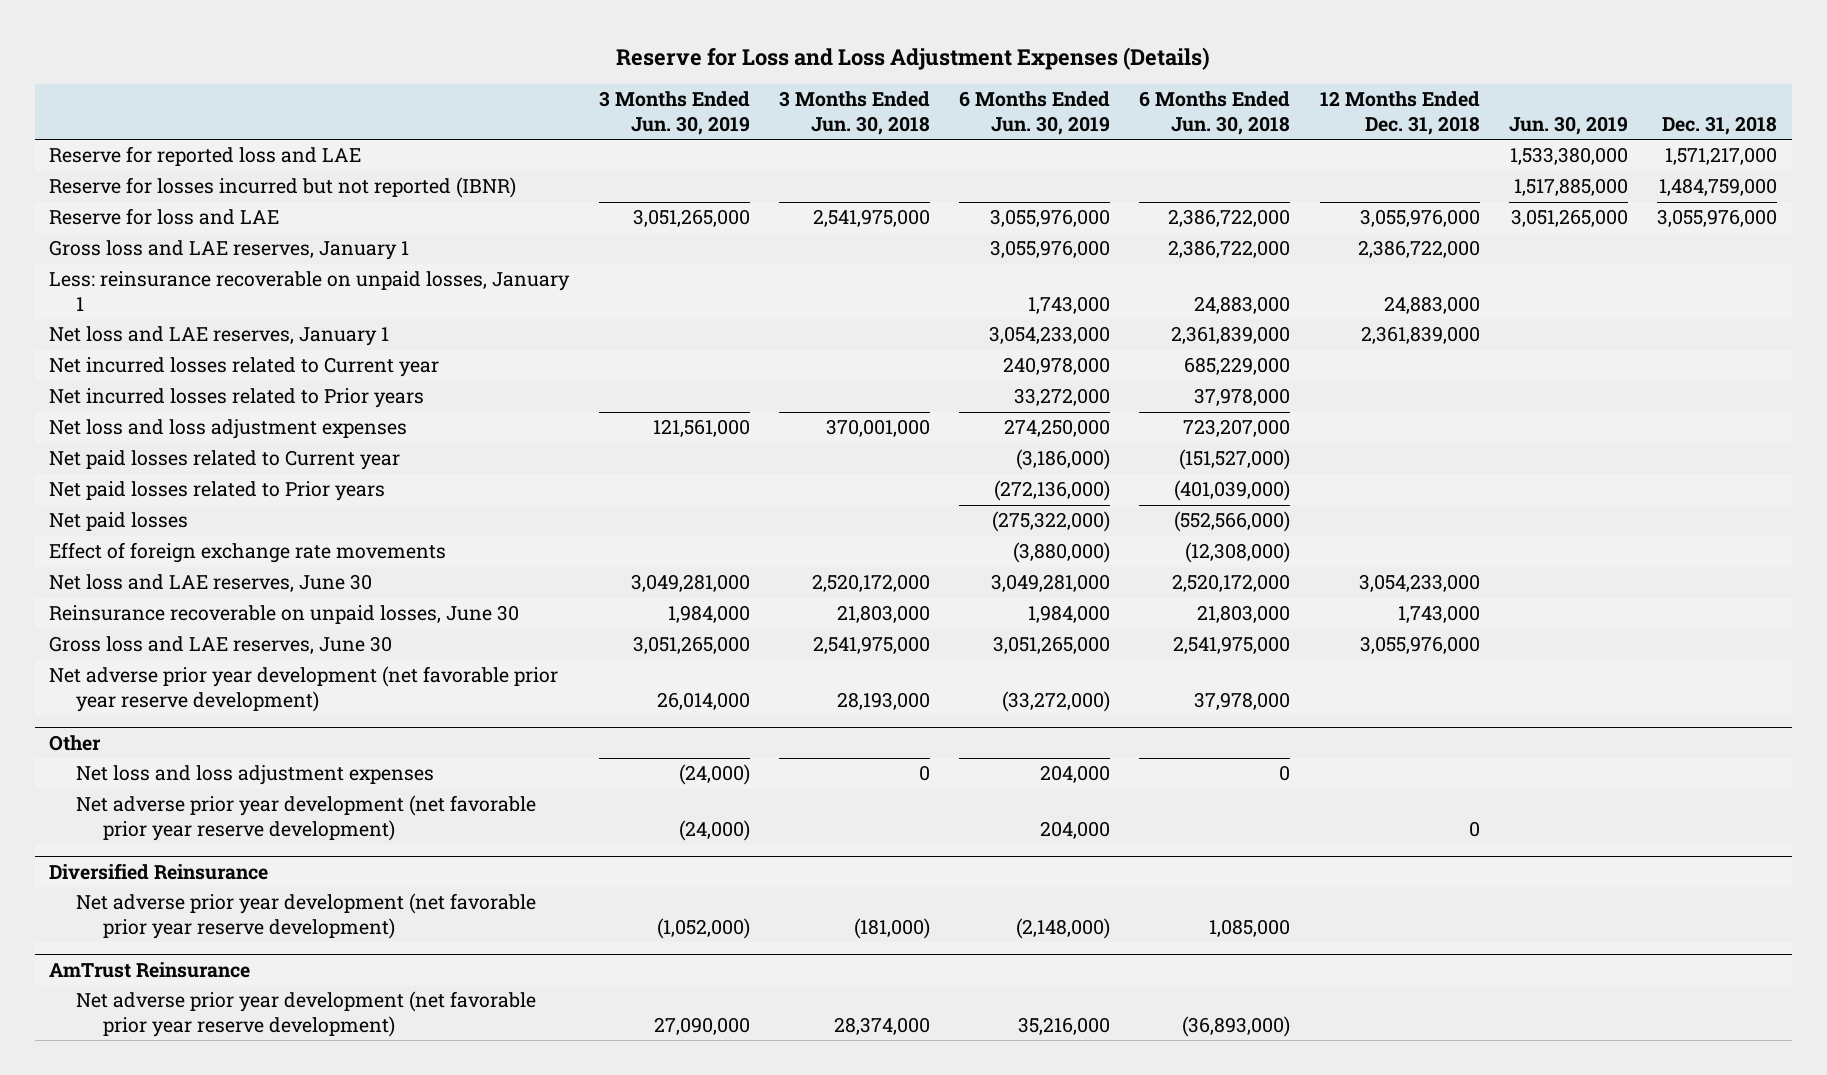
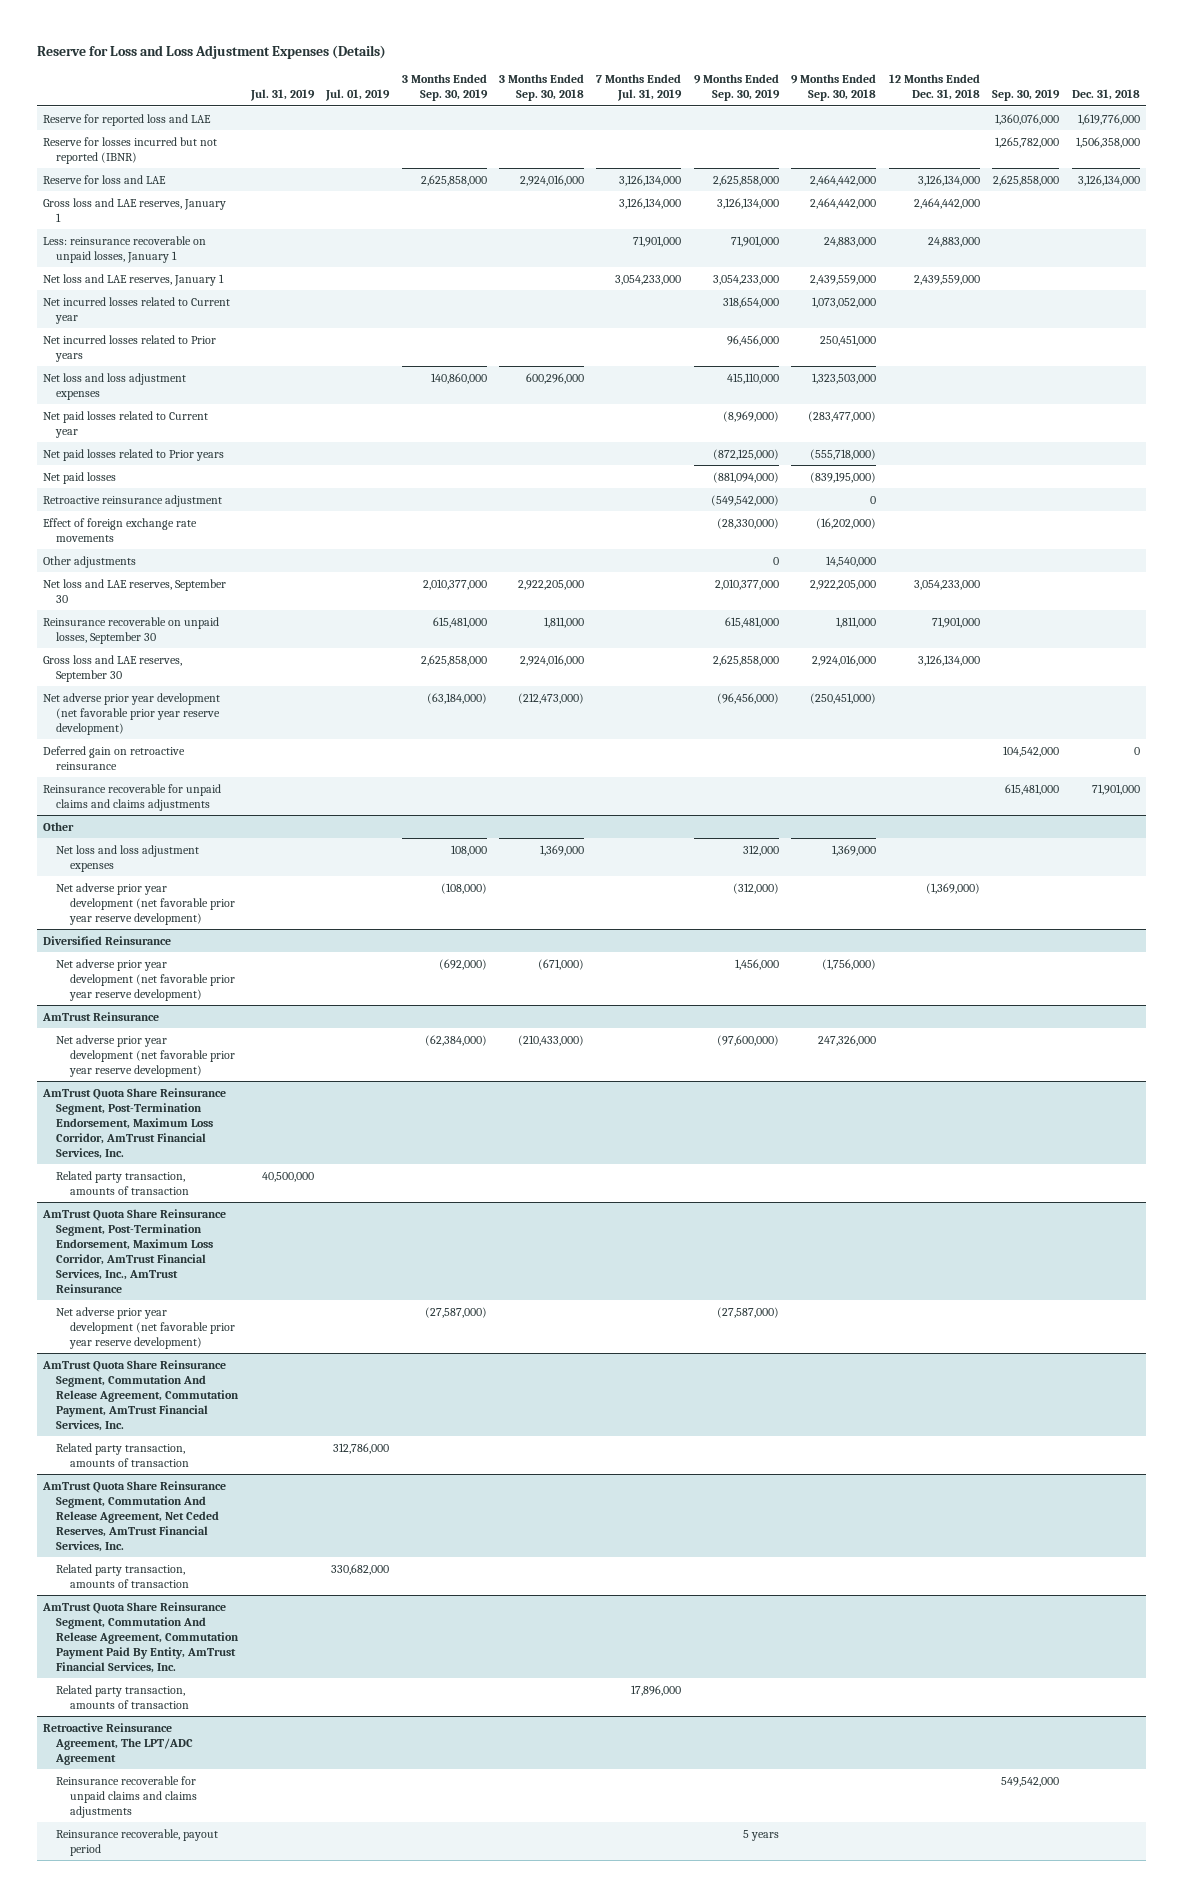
[598,91,750,135] 3 Months Ended Jun. 30, 2019 -> none
[778,91,930,135] 3 Months Ended Jun. 30, 2018 -> none
[959,91,1111,135] 6 Months Ended Jun. 30, 2019 -> none
[1139,91,1291,135] 6 Months Ended Jun. 30, 2018 -> none
[1508,115,1628,135] Jun. 30, 2019 -> none
none -> [249,89,315,102] Jul. 31, 2019
none -> [325,89,391,102] Jul. 01, 2019
none -> [401,74,488,102] 3 Months Ended Sep. 30, 2019
none -> [499,74,585,102] 3 Months Ended Sep. 30, 2018
none -> [596,74,683,102] 7 Months Ended Jul. 31, 2019
none -> [693,74,780,102] 9 Months Ended Sep. 30, 2019
none -> [791,74,877,102] 9 Months Ended Sep. 30, 2018
none -> [992,89,1061,102] Sep. 30, 2019
[1665,147,1778,166] 1,571,217,000 -> [1077,113,1140,125] 1,619,776,000
[1659,178,1778,197] 1,484,759,000 -> [1075,136,1140,148] 1,506,358,000
[1359,209,1480,228] 3,055,976,000 -> [917,174,980,186] 3,126,134,000
[1657,209,1778,228] 3,055,976,000 -> [1077,174,1140,186] 3,126,134,000
[1357,240,1480,259] 2,386,722,000 -> [913,197,980,209] 2,464,442,000
[1360,326,1480,345] 2,361,839,000 -> [913,274,980,285] 2,439,559,000
none -> [42,494,222,507] Retroactive reinsurance adjustment
none -> [42,555,136,568] Other adjustments
[49,574,373,593] Net loss and LAE reserves, June 30 -> [42,578,226,603] Net loss and LAE reserves, September 30
[49,605,520,625] Reinsurance recoverable on unpaid losses, June 30 -> [42,616,219,644] Reinsurance recoverable on unpaid losses, September 30
[1397,605,1480,624] 1,743,000 -> [931,616,980,628] 71,901,000
[49,636,393,655] Gross loss and LAE reserves, June 30 -> [42,654,182,682] Gross loss and LAE reserves, September 30
[1359,636,1480,655] 3,055,976,000 -> [917,654,980,666] 3,126,134,000
none -> [42,745,185,770] Deferred gain on retroactive reinsurance
none -> [42,783,221,811] Reinsurance recoverable for unpaid claims and claims adjustments
[1468,820,1480,837] 0 -> [925,882,980,894] (1,369,000)
none -> [41,1087,226,1159] AmTrust Quota Share Reinsurance Segment, Post-Termination Endorsement, Maximum Loss Corridor, AmTrust Financial Services, Inc.
none -> [56,1170,189,1195] Related party transaction, amounts of transaction
none -> [41,1208,226,1293] AmTrust Quota Share Reinsurance Segment, Post-Termination Endorsement, Maximum Loss Corridor, AmTrust Financial Services, Inc., AmTrust Reinsurance
none -> [56,1306,235,1349] Net adverse prior year development (net favorable prior year reserve development)
none -> [41,1359,240,1431] AmTrust Quota Share Reinsurance Segment, Commutation And Release Agreement, Commutation Payment, AmTrust Financial Services, Inc.
none -> [56,1442,189,1467] Related party transaction, amounts of transaction
none -> [41,1480,226,1552] AmTrust Quota Share Reinsurance Segment, Commutation And Release Agreement, Net Ceded Reserves, AmTrust Financial Services, Inc.
none -> [56,1563,189,1588] Related party transaction, amounts of transaction
none -> [41,1601,240,1673] AmTrust Quota Share Reinsurance Segment, Commutation And Release Agreement, Commutation Payment Paid By Entity, AmTrust Financial Services, Inc.
none -> [56,1684,189,1709] Related party transaction, amounts of transaction
none -> [42,1722,194,1765] Retroactive Reinsurance Agreement, The LPT/ADC Agreement
none -> [56,1775,197,1818] Reinsurance recoverable for unpaid claims and claims adjustments
none -> [56,1828,219,1856] Reinsurance recoverable, payout period

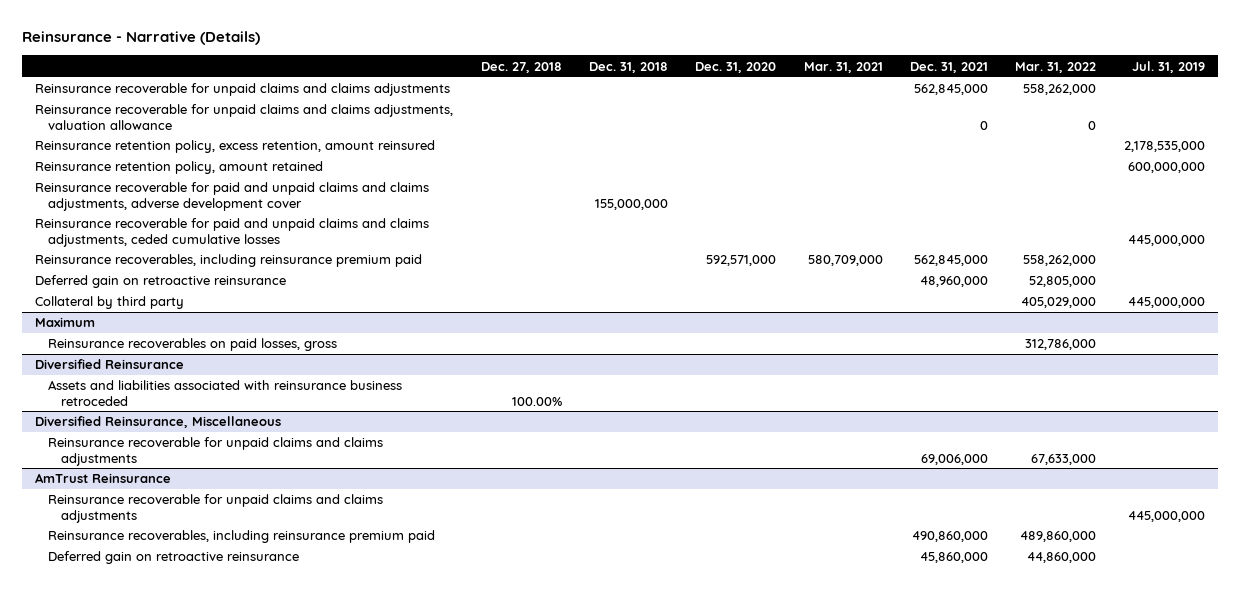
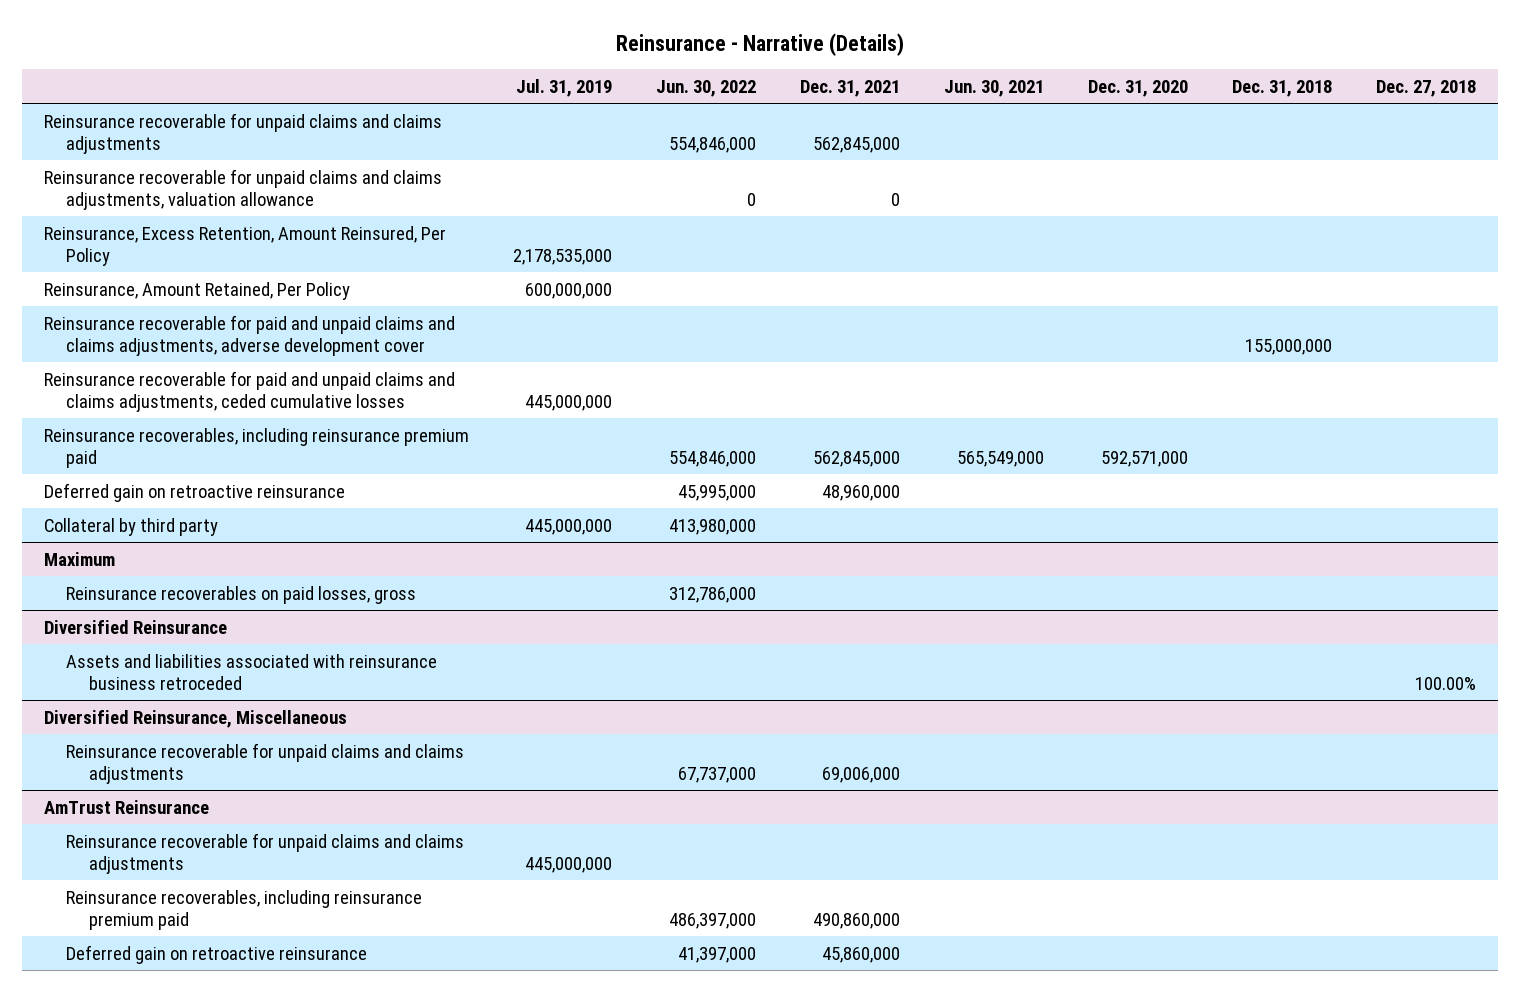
[803,61,883,73] Mar. 31, 2021 -> none
[1015,61,1097,73] Mar. 31, 2022 -> none
none -> [655,79,756,97] Jun. 30, 2022
none -> [944,79,1045,97] Jun. 30, 2021
[35,140,436,154] Reinsurance retention policy, excess retention, amount reinsured -> [43,225,446,266] Reinsurance, Excess Retention, Amount Reinsured, Per Policy
[35,161,324,175] Reinsurance retention policy, amount retained -> [43,281,350,300] Reinsurance, Amount Retained, Per Policy

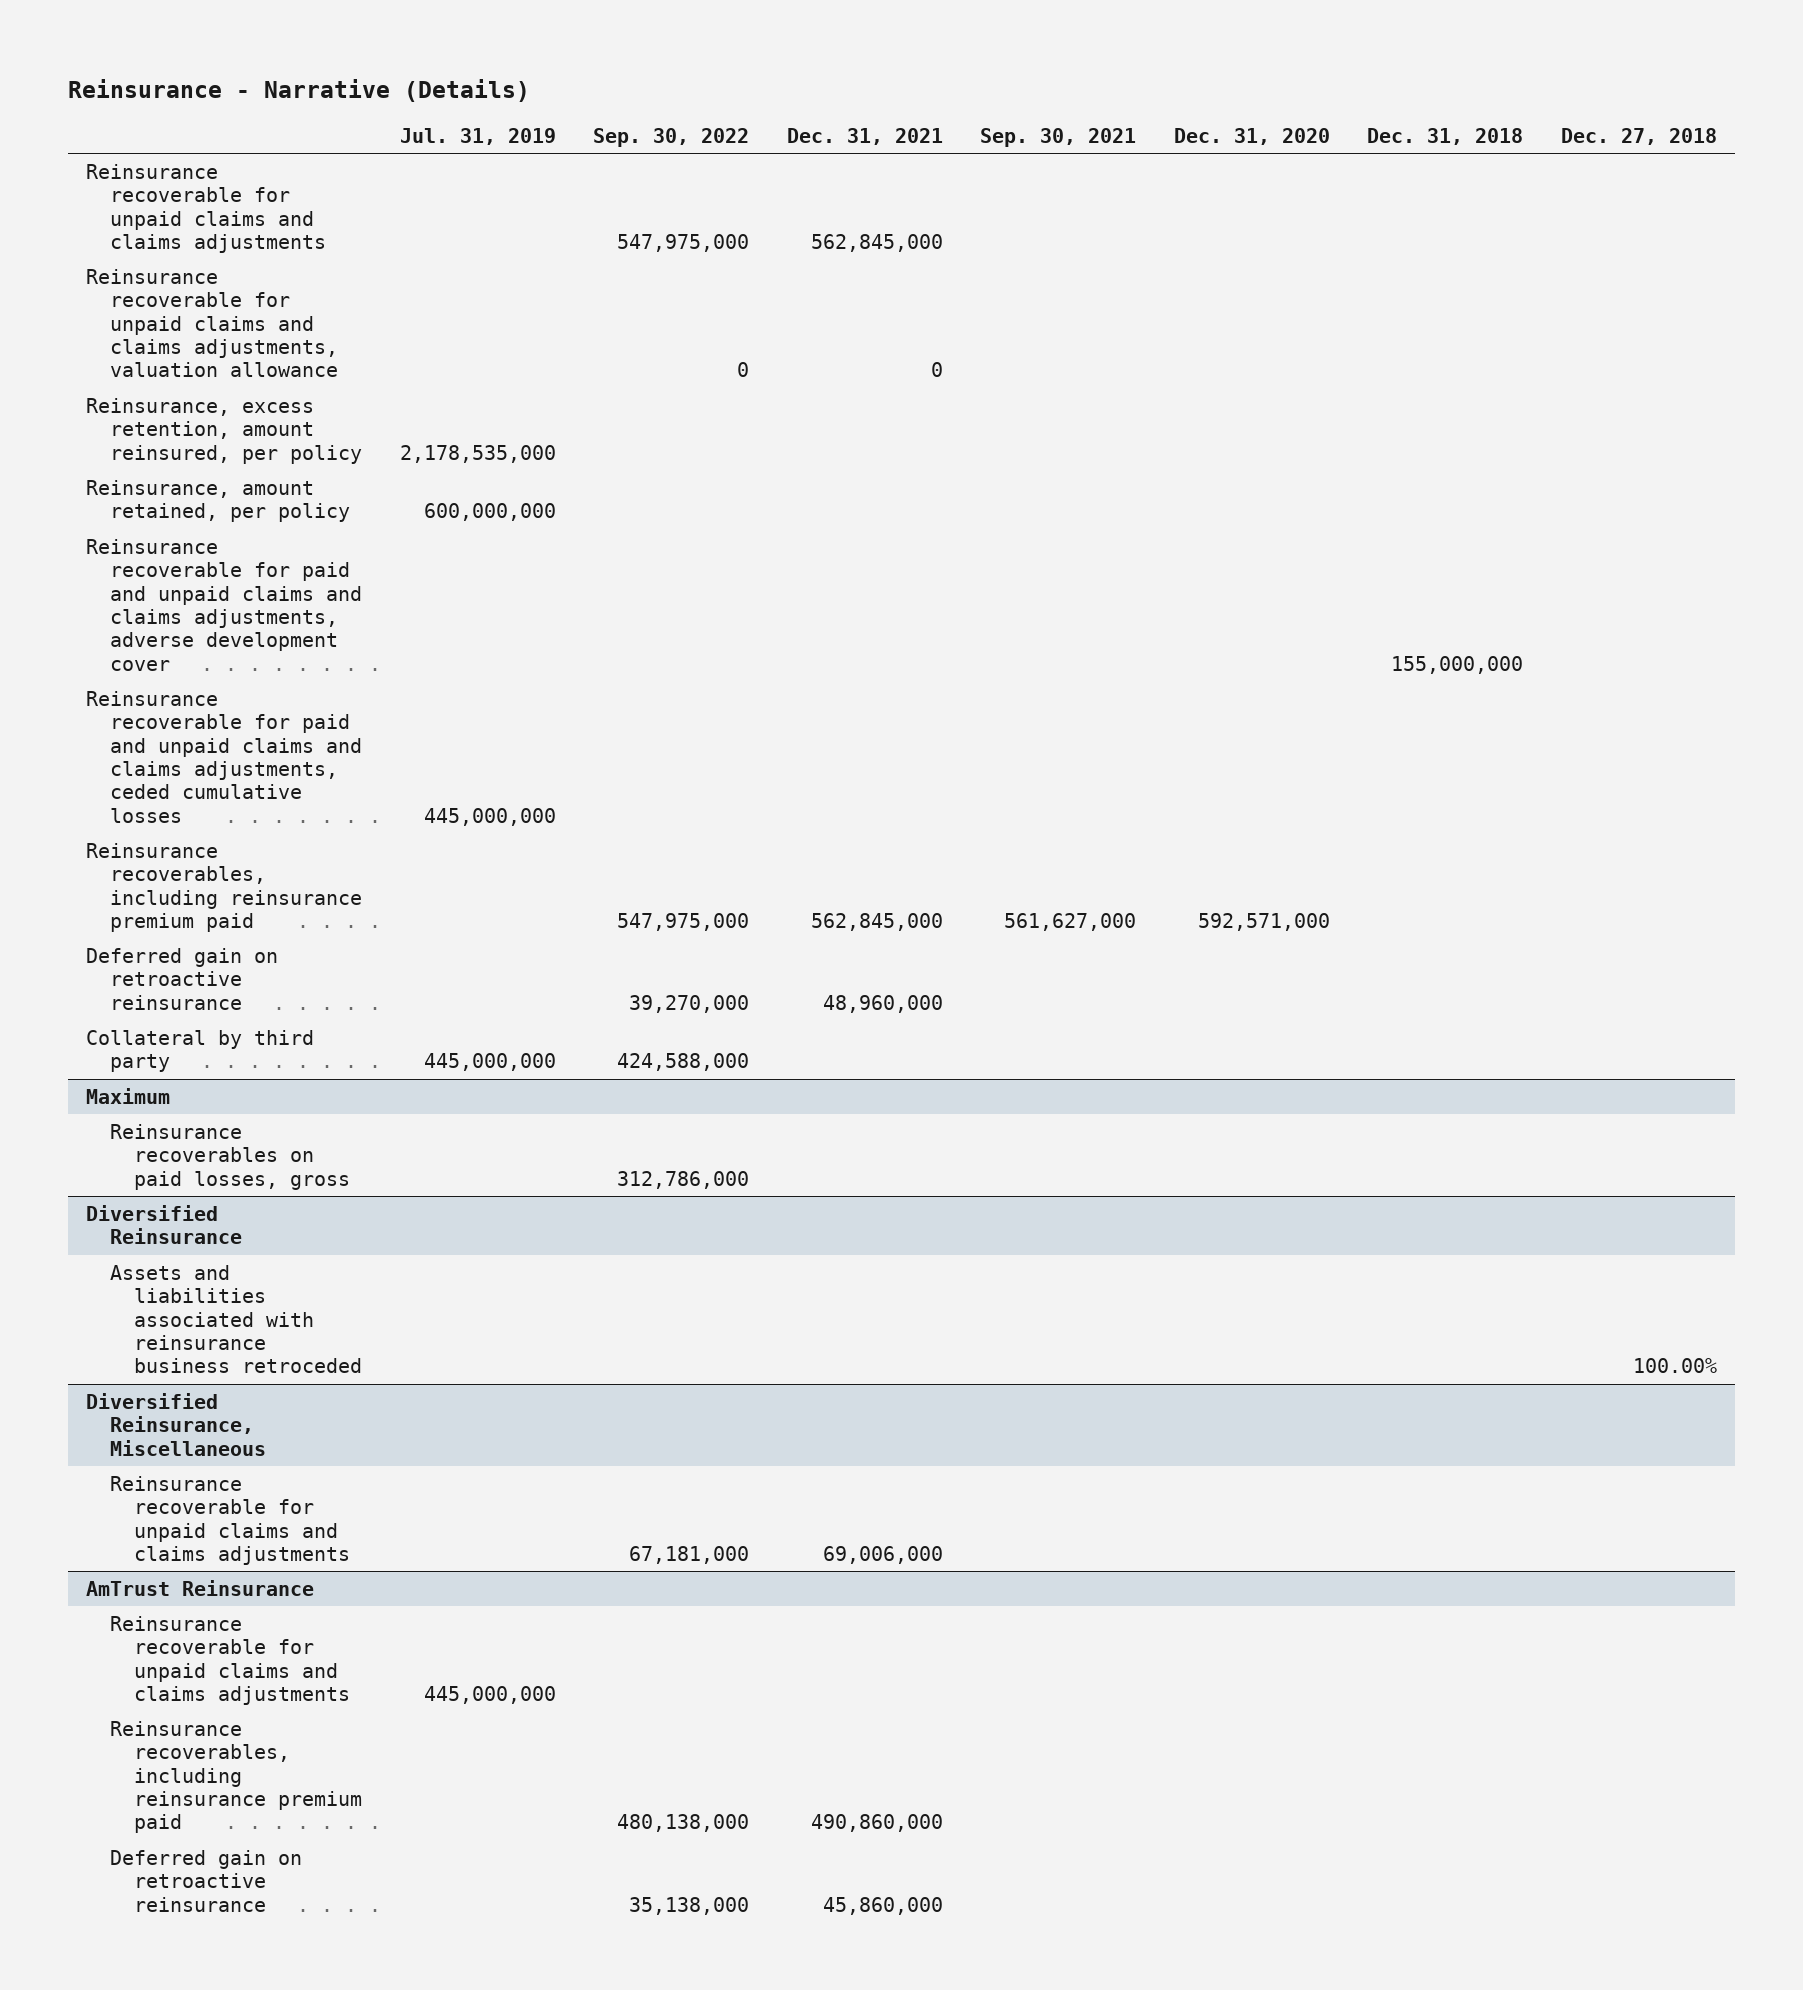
[655,79,756,97] Jun. 30, 2022 -> none
[944,79,1045,97] Jun. 30, 2021 -> none
none -> [593,128,750,148] Sep. 30, 2022
none -> [980,128,1137,148] Sep. 30, 2021
[43,225,446,266] Reinsurance, Excess Retention, Amount Reinsured, Per Policy -> [86,397,363,464] Reinsurance, excess retention, amount reinsured, per policy
[43,281,350,300] Reinsurance, Amount Retained, Per Policy -> [86,479,351,523] Reinsurance, amount retained, per policy

